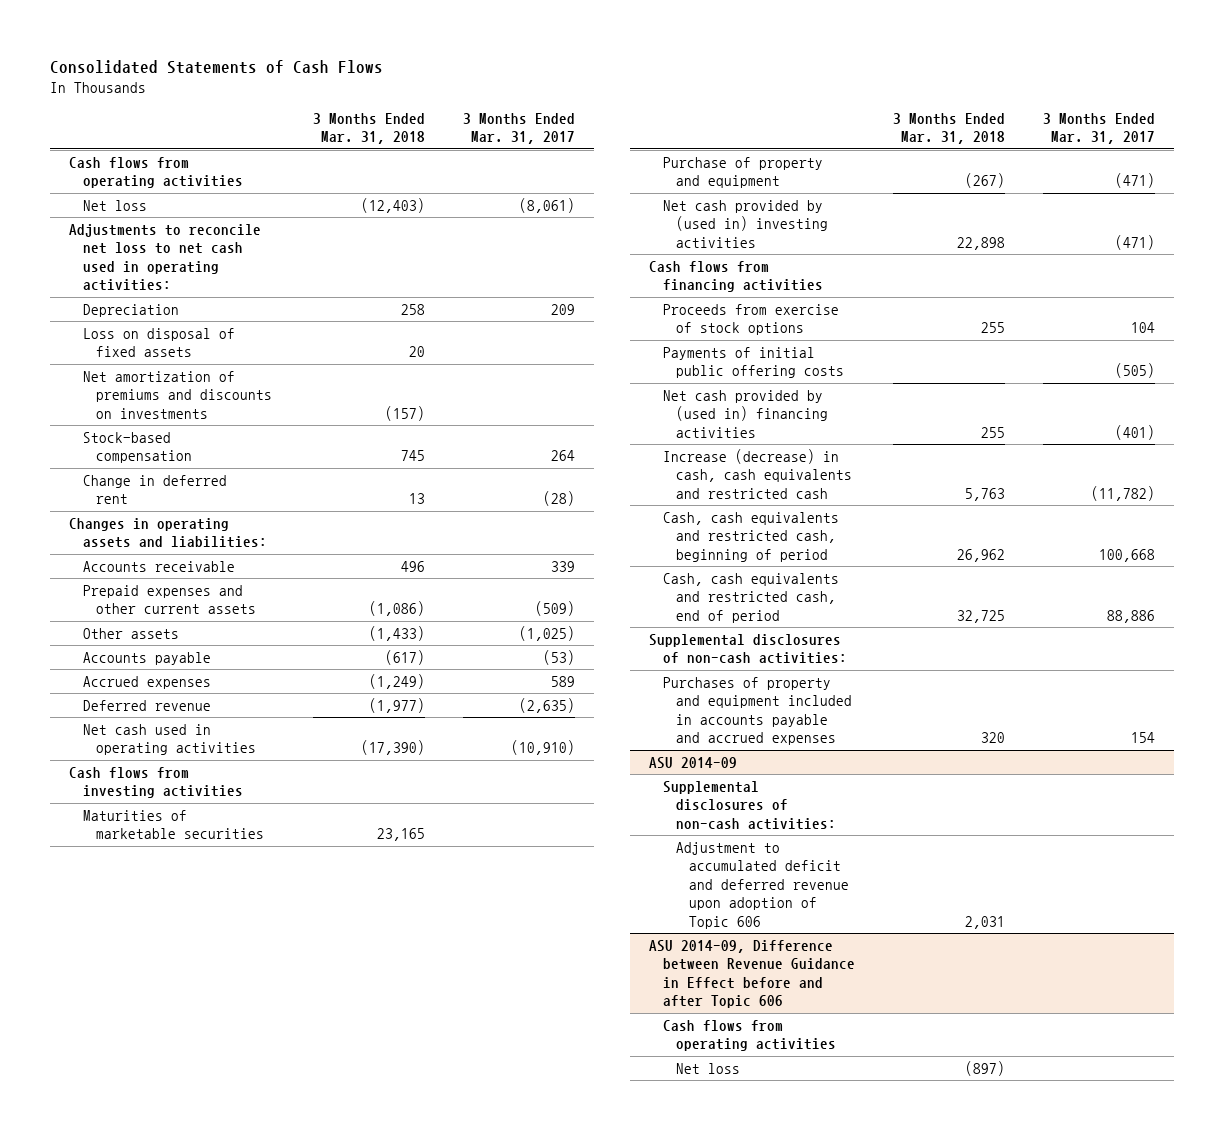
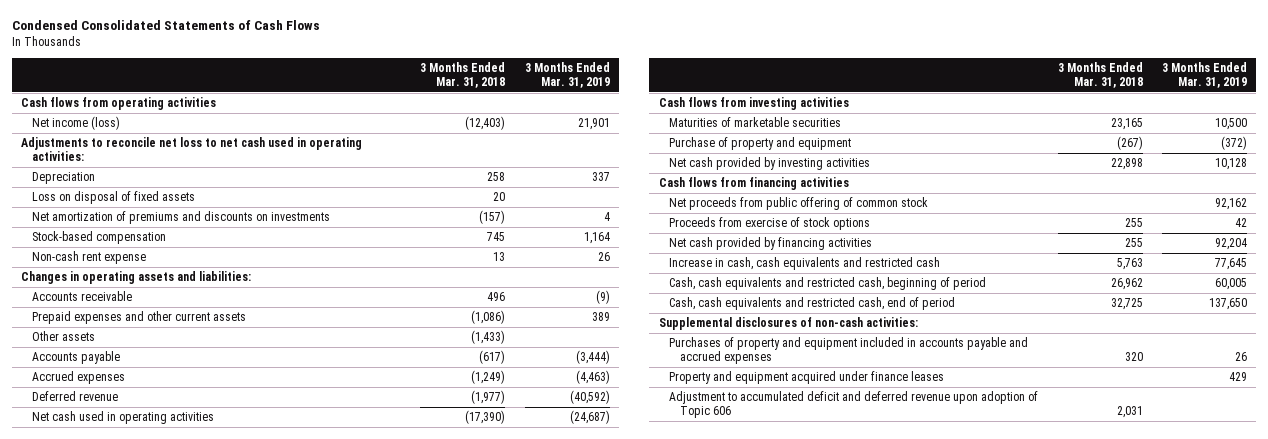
[50,60,384,75] Consolidated Statements of Cash Flows -> [11,20,320,31] Condensed Consolidated Statements of Cash Flows
[462,112,575,145] 3 Months Ended Mar. 31, 2017 -> none
none -> [524,62,610,89] 3 Months Ended Mar. 31, 2019
[82,199,147,211] Net loss -> [32,116,121,131] Net income (loss)
[82,474,227,505] Change in deferred rent -> none
none -> [32,251,147,265] Non-cash rent expense
[662,199,828,248] Net cash provided by (used in) investing activities -> [669,157,871,171] Net cash provided by investing activities
none -> [669,197,929,211] Net proceeds from public offering of common stock
[662,346,844,379] Payments of initial public offering costs -> none
[662,389,828,438] Net cash provided by (used in) financing activities -> [669,237,873,251] Net cash provided by financing activities
[662,448,852,499] Increase (decrease) in cash, cash equivalents and restricted cash -> [669,257,941,271] Increase in cash, cash equivalents and restricted cash
[649,756,738,769] ASU 2014-09 -> none
[662,780,836,830] Supplemental disclosures of non-cash activities: -> none
none -> [669,371,945,385] Property and equipment acquired under finance leases
[649,939,855,1009] ASU 2014-09, Difference between Revenue Guidance in Effect before and after Topic 606 -> none
[662,1019,836,1052] Cash flows from operating activities -> none
[675,1062,740,1074] Net loss -> none

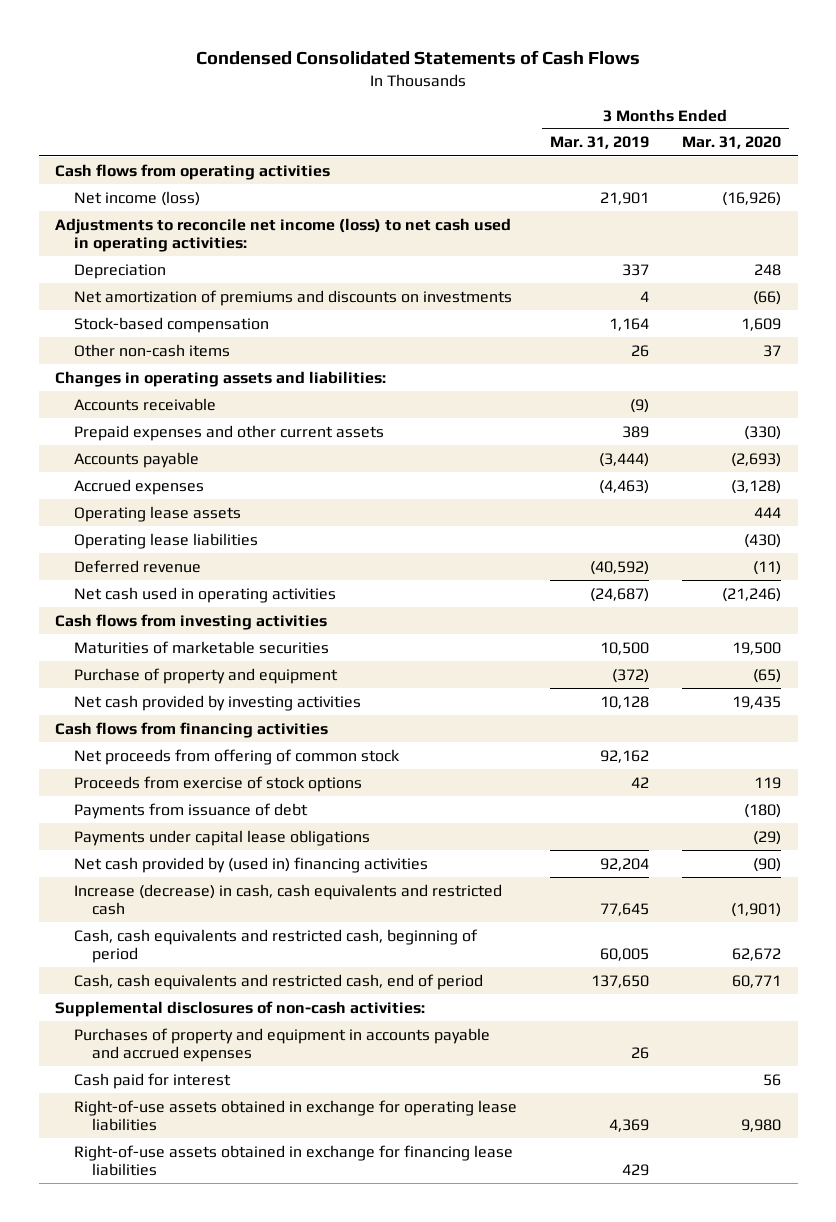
[420,62,506,89] 3 Months Ended Mar. 31, 2018 -> none
none -> [682,136,782,150] Mar. 31, 2020
[21,137,363,162] Adjustments to reconcile net loss to net cash used in operating activities: -> [55,217,512,253] Adjustments to reconcile net income (loss) to net cash used in operating activities:
[32,191,196,205] Loss on disposal of fixed assets -> none
[32,251,147,265] Non-cash rent expense -> none
none -> [73,343,230,357] Other non-cash items
[32,331,96,342] Other assets -> none
none -> [73,505,241,522] Operating lease assets
none -> [73,532,258,549] Operating lease liabilities
[669,197,929,211] Net proceeds from public offering of common stock -> [73,748,400,765] Net proceeds from offering of common stock
none -> [73,802,308,819] Payments from issuance of debt
none -> [73,829,370,846] Payments under capital lease obligations
[669,237,873,251] Net cash provided by financing activities -> [73,856,428,873] Net cash provided by (used in) financing activities
[669,257,941,271] Increase in cash, cash equivalents and restricted cash -> [73,883,502,916] Increase (decrease) in cash, cash equivalents and restricted cash
[669,391,1039,419] Adjustment to accumulated deficit and deferred revenue upon adoption of Topic 606 -> none
[669,337,1029,365] Purchases of property and equipment included in accounts payable and accrued expenses -> [73,1027,490,1063] Purchases of property and equipment in accounts payable and accrued expenses
none -> [73,1072,231,1089] Cash paid for interest
none -> [73,1099,517,1132] Right-of-use assets obtained in exchange for operating lease liabilities
[669,371,945,385] Property and equipment acquired under finance leases -> [73,1144,513,1177] Right-of-use assets obtained in exchange for financing lease liabilities

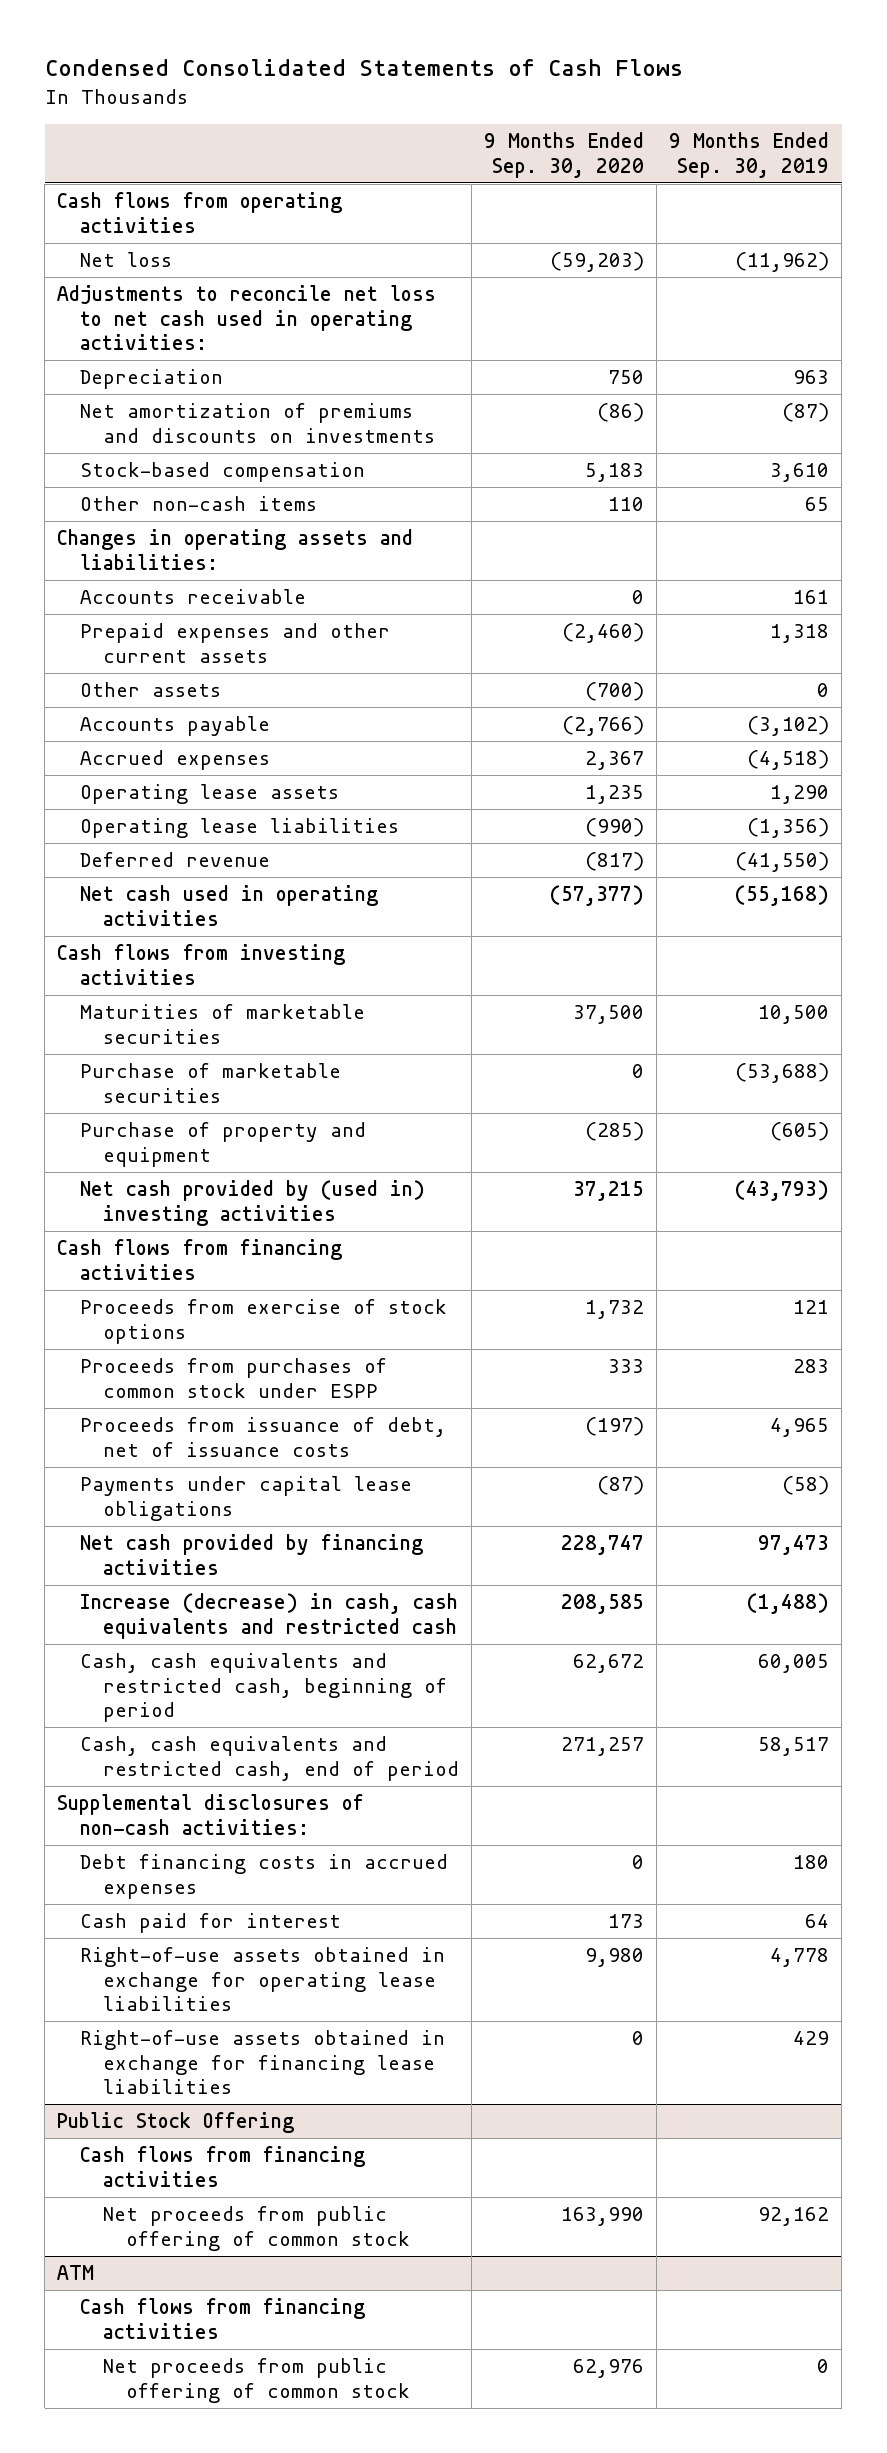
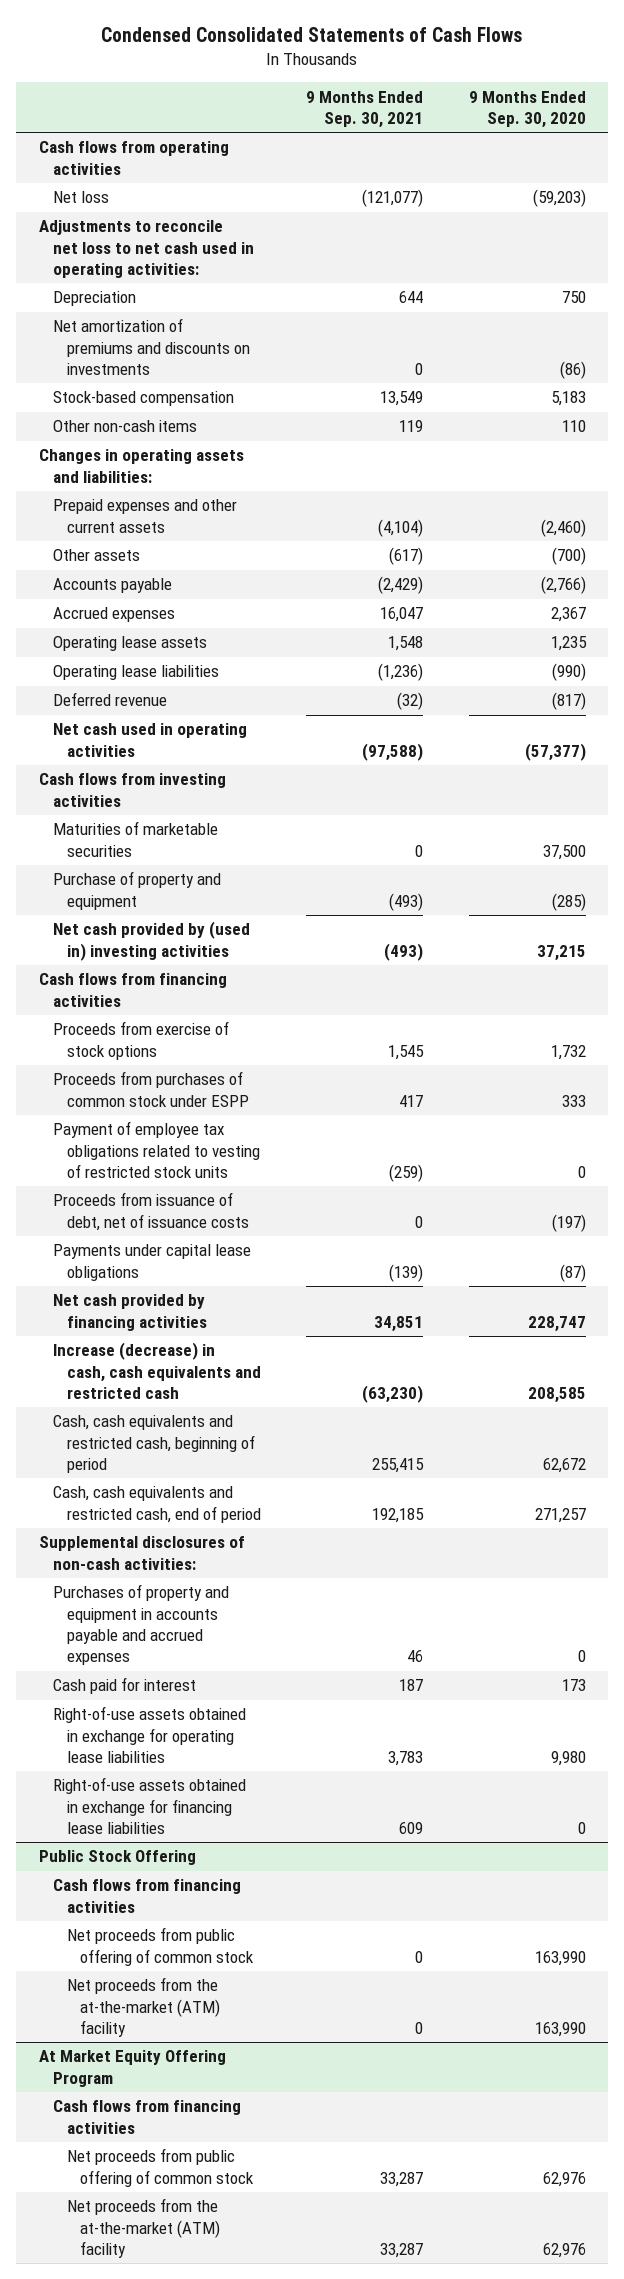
[669,131,830,178] 9 Months Ended Sep. 30, 2019 -> none
none -> [306,90,424,128] 9 Months Ended Sep. 30, 2021
[80,588,307,604] Accounts receivable -> none
[80,1062,342,1103] Purchase of marketable securities -> none
none -> [52,1121,260,1178] Payment of employee tax obligations related to vesting of restricted stock units
[80,1853,449,1899] Debt financing costs in accrued expenses -> none
none -> [52,1584,229,1666] Purchases of property and equipment in accounts payable and accrued expenses
[57,2264,95,2280] ATM -> none
none -> [66,1977,221,2037] Net proceeds from the at-the-market (ATM) facility
none -> [38,2050,226,2087] At Market Equity Offering Program
none -> [66,2198,221,2258] Net proceeds from the at-the-market (ATM) facility

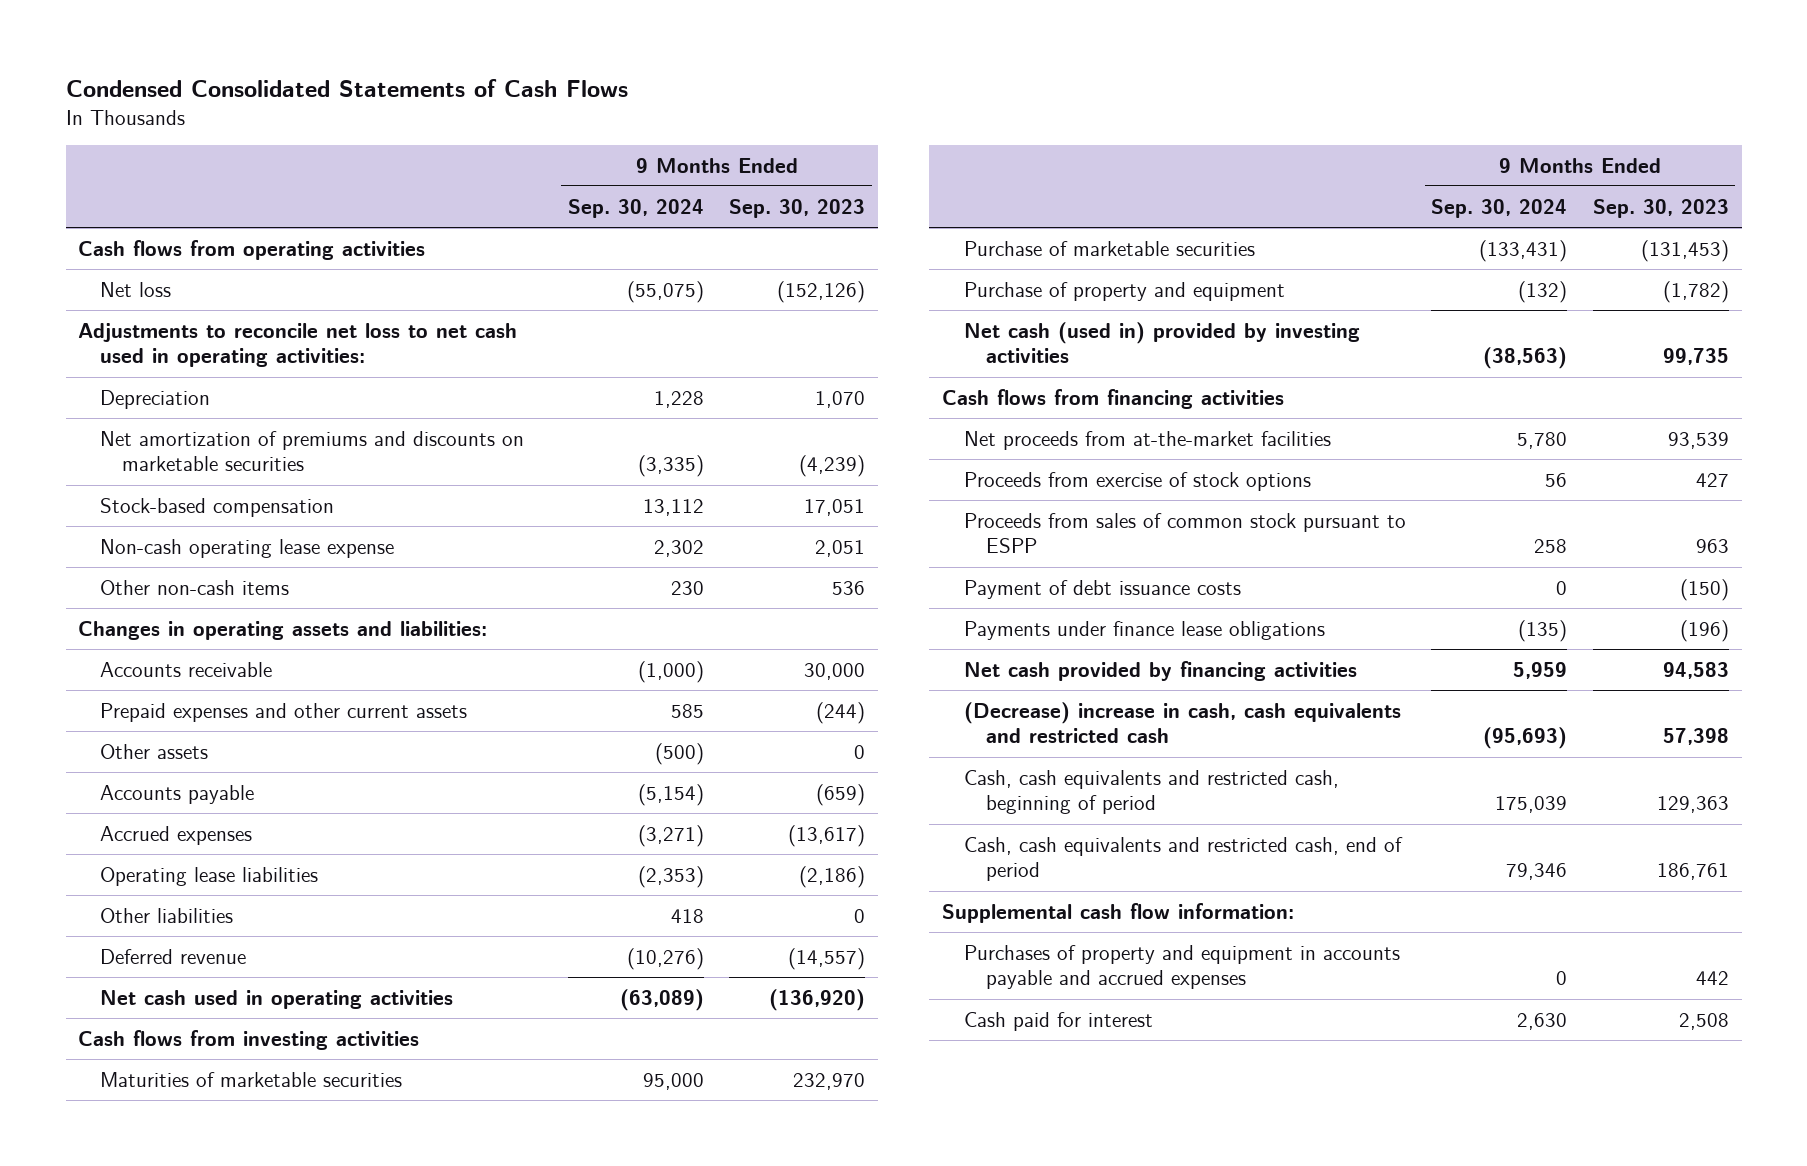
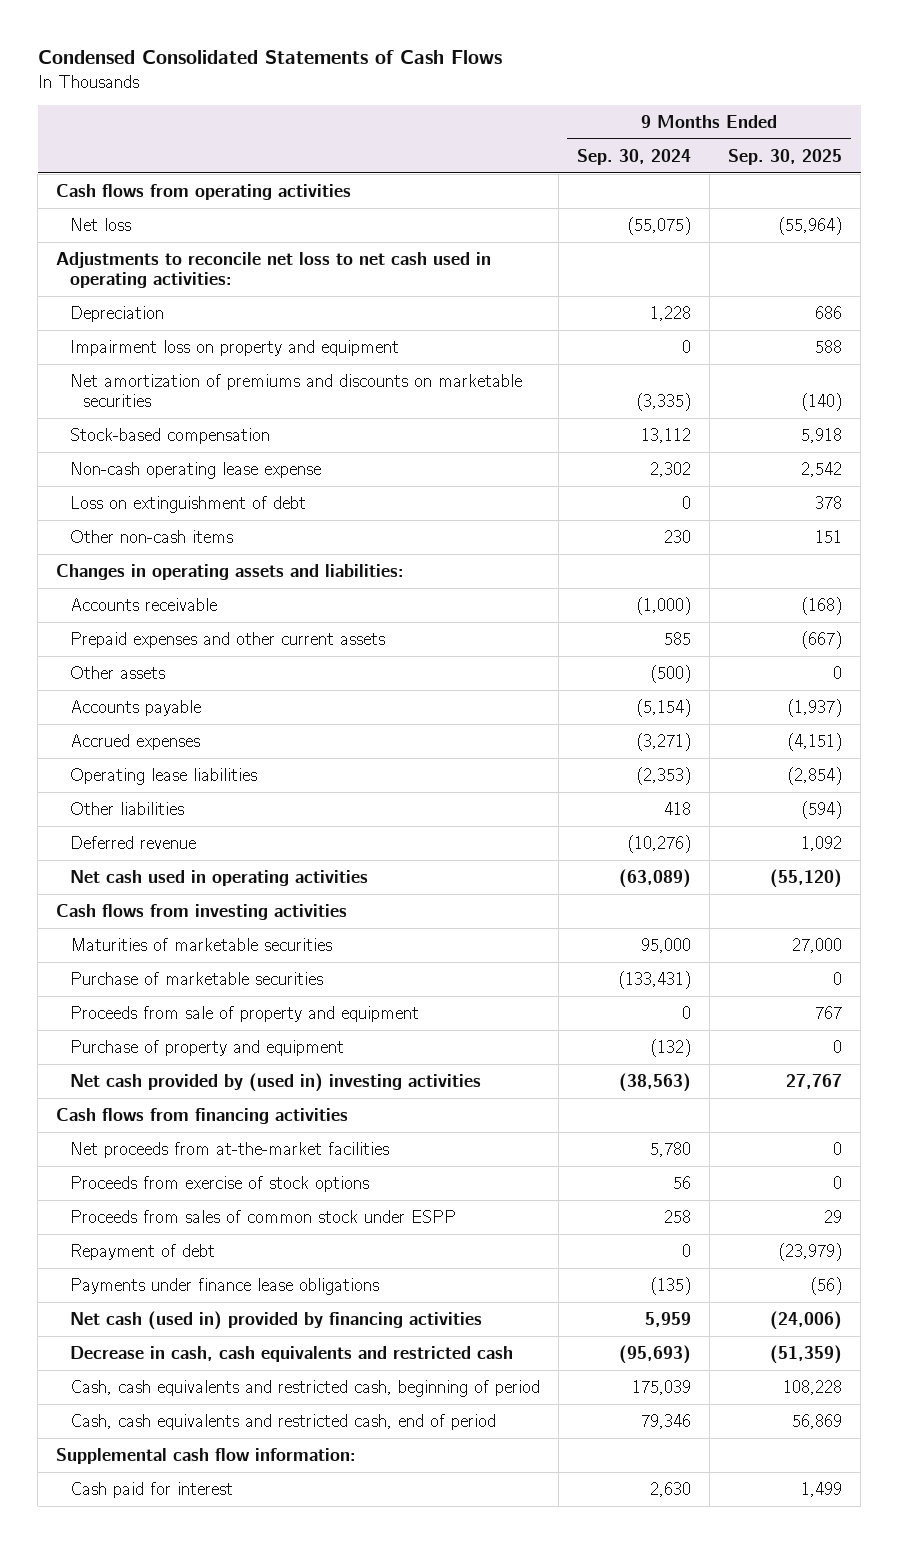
[729,198,866,218] Sep. 30, 2023 -> none
none -> [727,148,842,165] Sep. 30, 2025
none -> [69,339,399,356] Impairment loss on property and equipment
none -> [69,495,306,513] Loss on extinguishment of debt
none -> [69,1005,419,1022] Proceeds from sale of property and equipment
[963,321,1360,364] Net cash (used in) provided by investing activities -> [69,1072,481,1092] Net cash provided by (used in) investing activities
[963,579,1241,599] Payment of debt issuance costs -> none
[963,512,1406,554] Proceeds from sales of common stock pursuant to ESPP -> [69,1209,456,1223] Proceeds from sales of common stock under ESPP
none -> [69,1243,215,1260] Repayment of debt
[963,660,1357,681] Net cash provided by financing activities -> [69,1310,482,1330] Net cash (used in) provided by financing activities
[963,701,1401,744] (Decrease) increase in cash, cash equivalents and restricted cash -> [69,1345,513,1362] Decrease in cash, cash equivalents and restricted cash
[963,944,1400,990] Purchases of property and equipment in accounts payable and accrued expenses -> none

